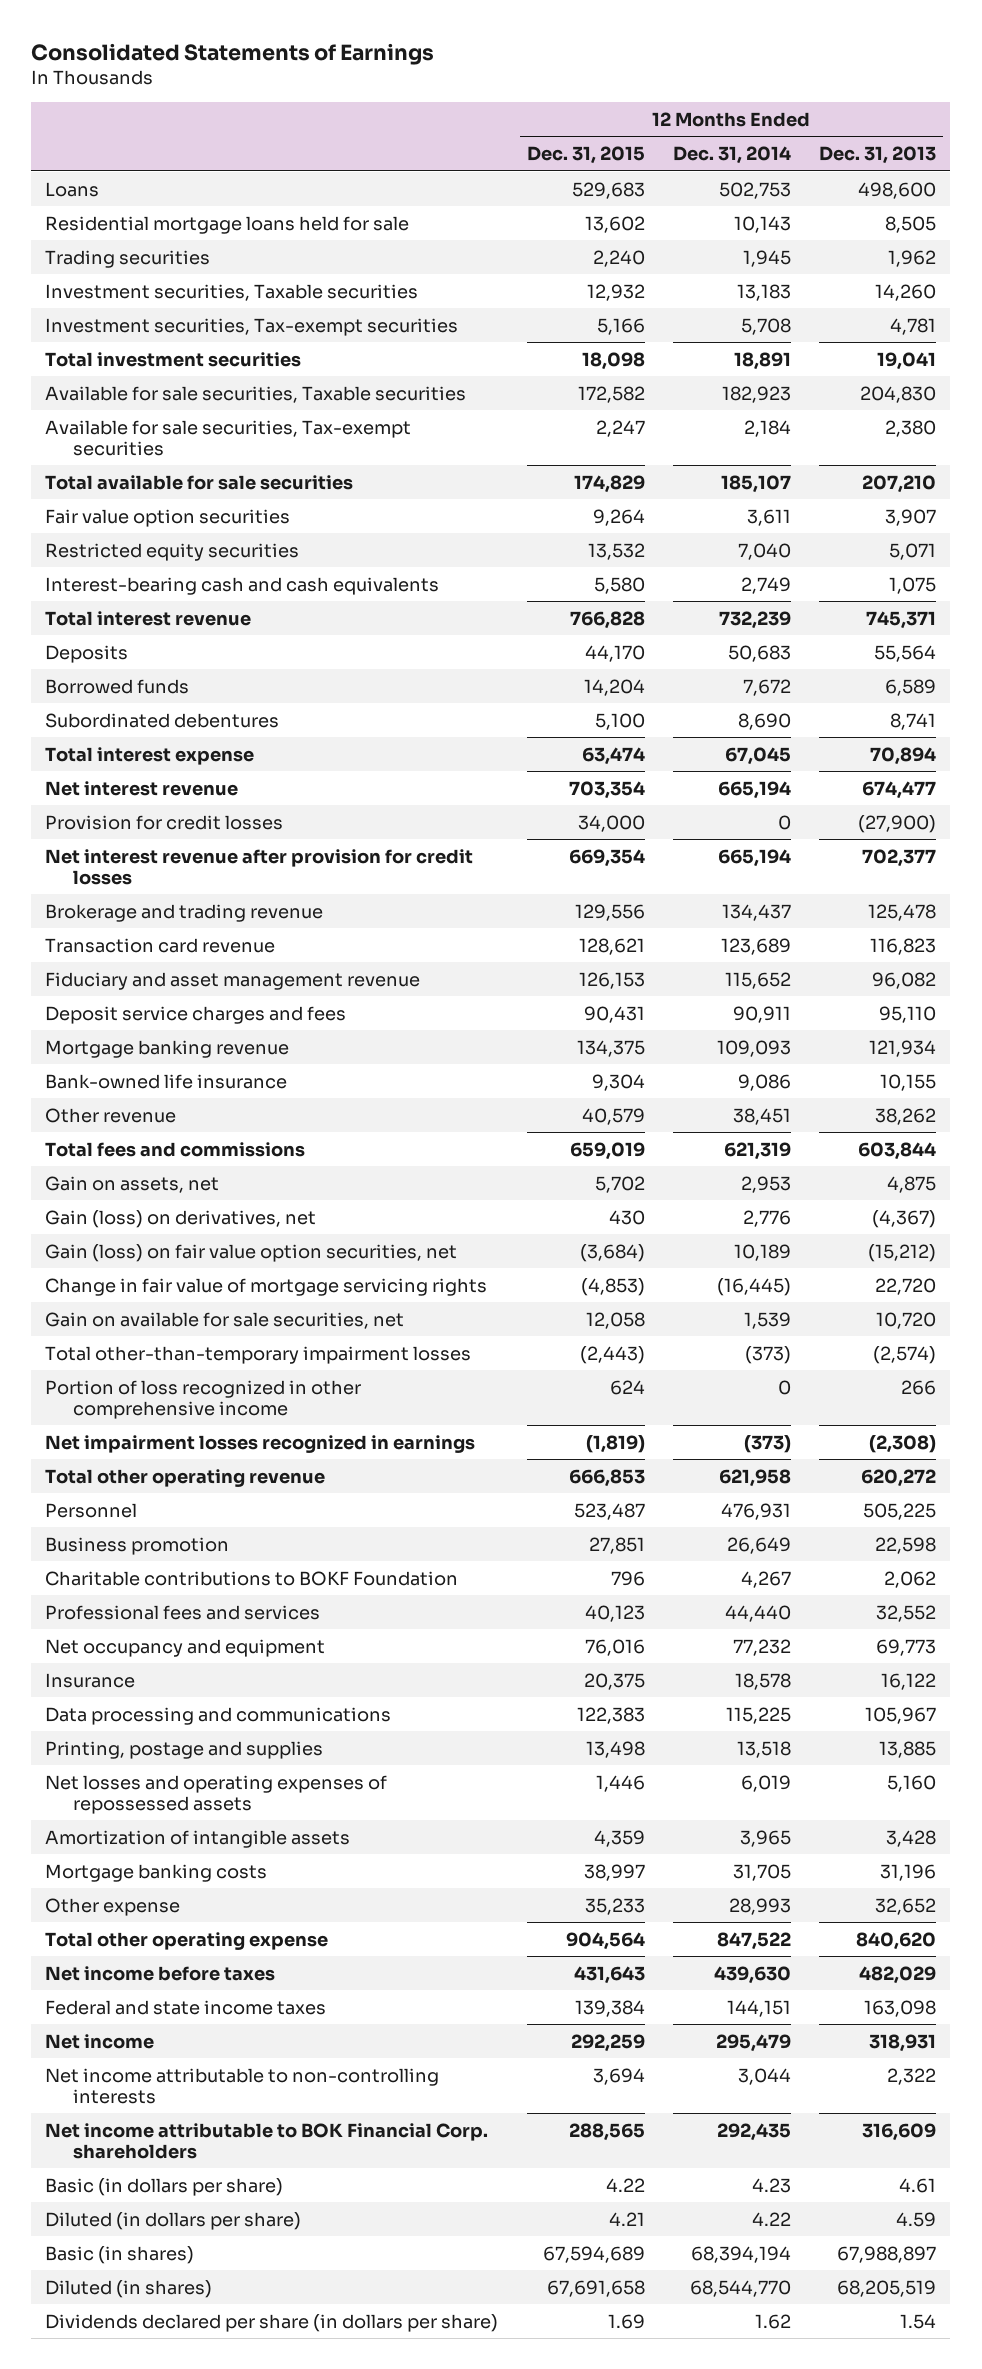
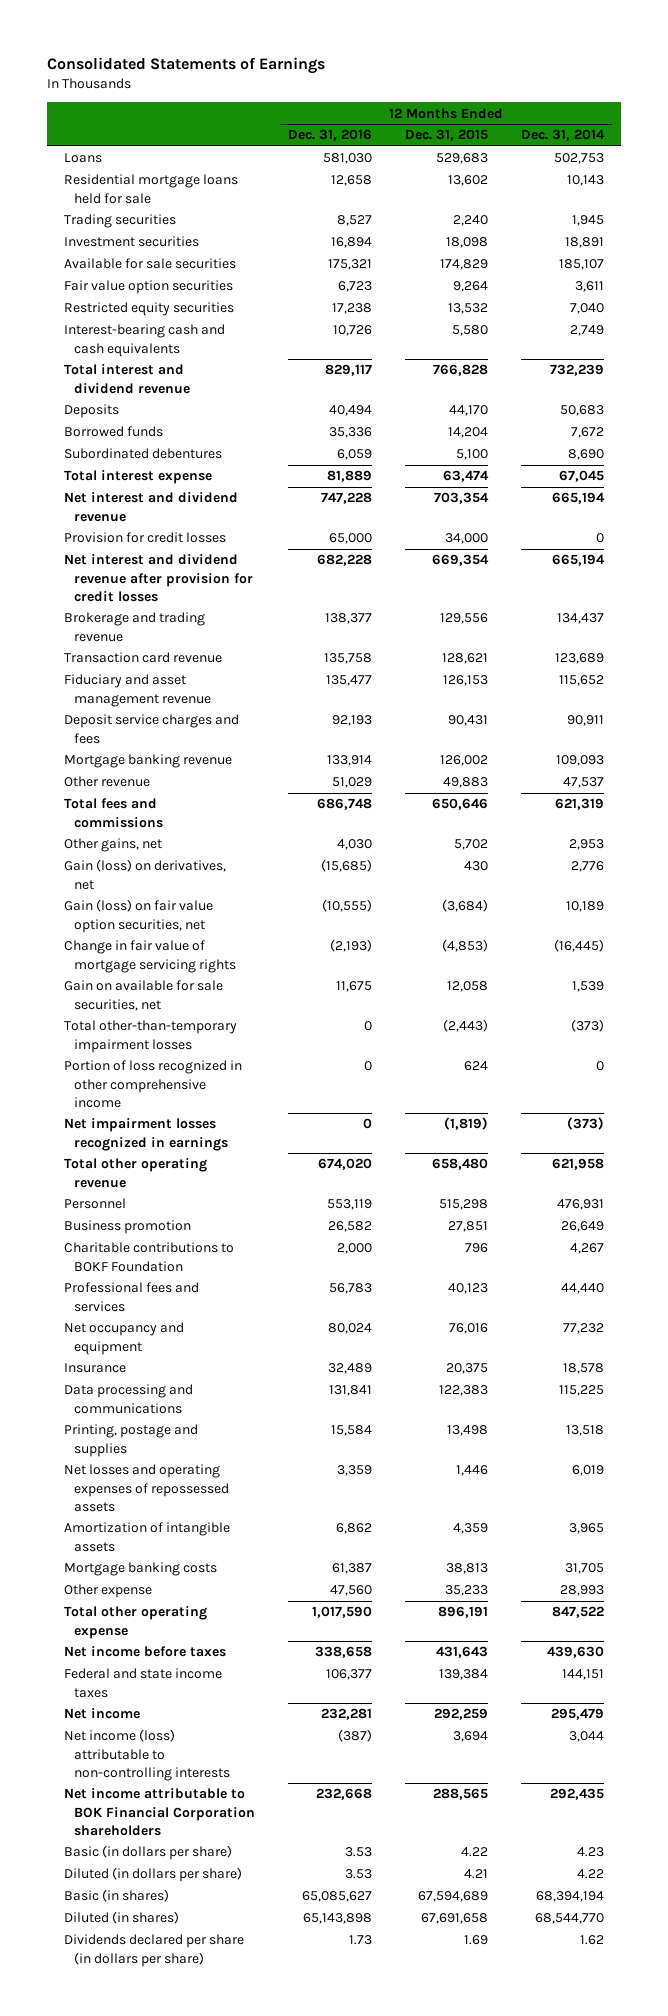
[819,146,937,165] Dec. 31, 2013 -> none
none -> [287,129,372,142] Dec. 31, 2016
[45,283,419,301] Investment securities, Taxable securities -> none
[45,317,459,336] Investment securities, Tax-exempt securities -> none
[45,385,467,403] Available for sale securities, Taxable securities -> none
[45,419,412,456] Available for sale securities, Tax-exempt securities -> none
[45,351,302,367] Total investment securities -> [63,236,199,248] Investment securities
[45,474,354,490] Total available for sale securities -> [63,258,236,270] Available for sale securities
[45,610,252,626] Total interest revenue -> [63,364,190,394] Total interest and dividend revenue
[45,780,239,796] Net interest revenue -> [63,492,238,522] Net interest and dividend revenue
[45,848,474,885] Net interest revenue after provision for credit losses -> [63,554,253,602] Net interest and dividend revenue after provision for credit losses
[45,1073,288,1089] Bank-owned life insurance -> none
[576,1039,645,1057] 134,375 -> [440,755,489,767] 126,002
[581,1107,645,1125] 40,579 -> [443,777,489,789] 49,883
[732,1107,791,1125] 38,451 -> [563,777,605,789] 47,537
[569,1141,645,1160] 659,019 -> [432,798,489,811] 650,646
[45,1175,220,1193] Gain on assets, net -> [63,838,162,853] Other gains, net
[568,1468,645,1487] 666,853 -> [432,1158,489,1171] 658,480
[573,1502,645,1520] 523,487 -> [439,1199,489,1211] 515,298
[583,1863,645,1881] 38,997 -> [446,1563,489,1575] 38,813
[565,1931,645,1950] 904,564 -> [438,1606,489,1619] 896,191
[45,2067,440,2104] Net income attributable to non-controlling interests -> [63,1729,230,1781] Net income (loss) attributable to non-controlling interests
[45,2122,489,2159] Net income attributable to BOK Financial Corp. shareholders -> [63,1788,255,1836] Net income attributable to BOK Financial Corporation shareholders

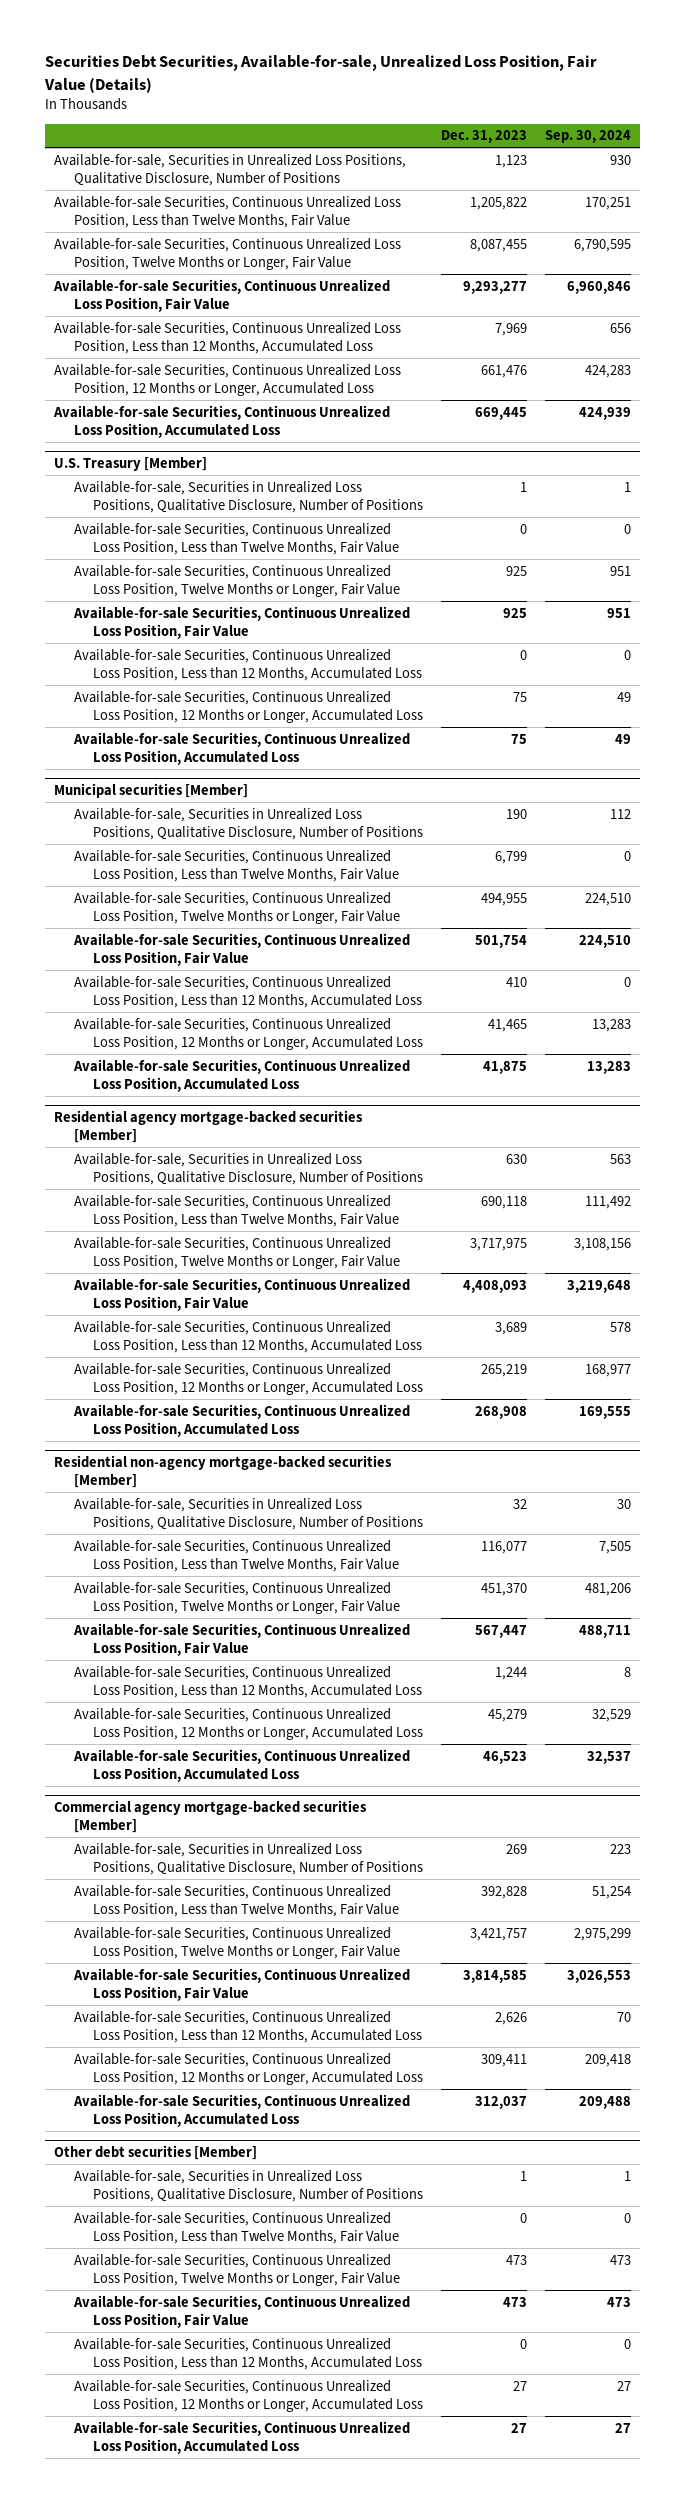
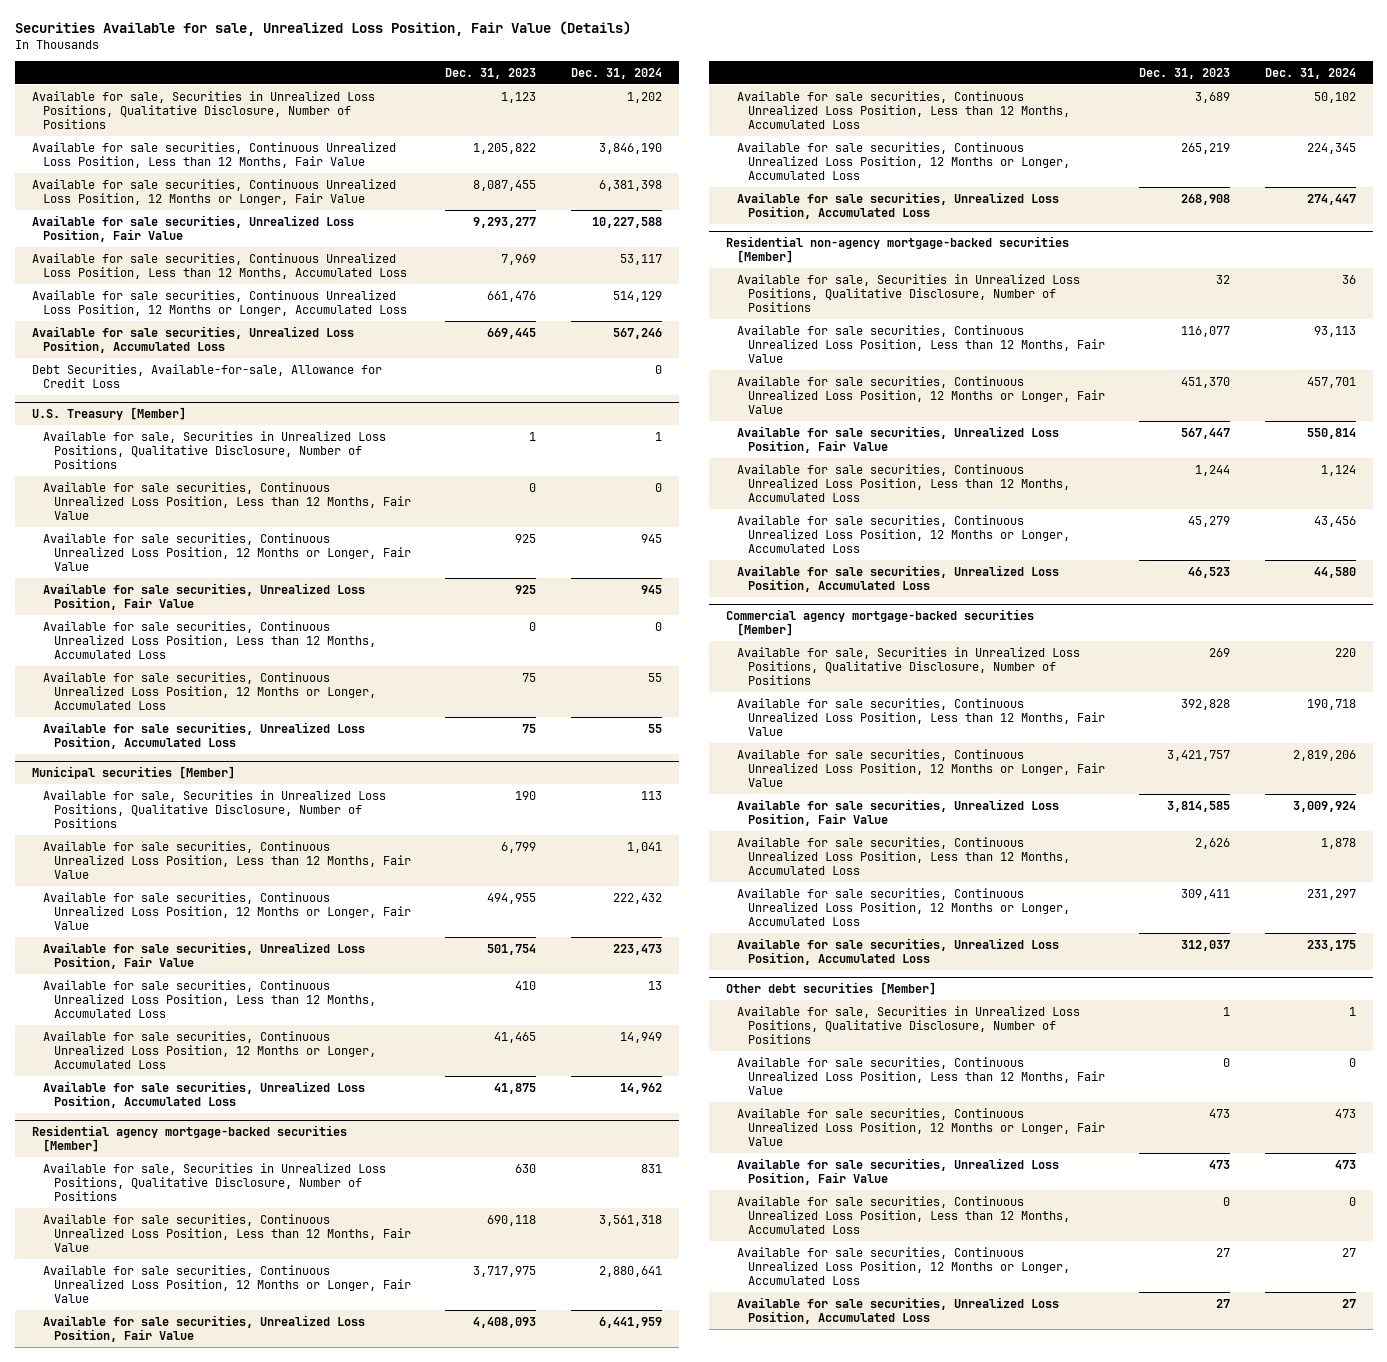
[43,55,597,93] Securities Debt Securities, Available-for-sale, Unrealized Loss Position, Fair Value (Details) -> [14,21,631,37] Securities Available for sale, Unrealized Loss Position, Fair Value (Details)
[544,130,631,144] Sep. 30, 2024 -> none
none -> [570,67,662,79] Dec. 31, 2024
[53,153,406,186] Available-for-sale, Securities in Unrealized Loss Positions, Qualitative Disclosure, Number of Positions -> [31,90,375,129] Available for sale, Securities in Unrealized Loss Positions, Qualitative Disclosure, Number of Positions
[53,195,401,228] Available-for-sale Securities, Continuous Unrealized Loss Position, Less than Twelve Months, Fair Value -> [31,141,396,168] Available for sale securities, Continuous Unrealized Loss Position, Less than 12 Months, Fair Value
[53,237,401,270] Available-for-sale Securities, Continuous Unrealized Loss Position, Twelve Months or Longer, Fair Value -> [31,178,396,205] Available for sale securities, Continuous Unrealized Loss Position, 12 Months or Longer, Fair Value
[52,278,390,312] Available-for-sale Securities, Continuous Unrealized Loss Position, Fair Value -> [31,214,354,242] Available for sale securities, Unrealized Loss Position, Fair Value
[53,321,401,354] Available-for-sale Securities, Continuous Unrealized Loss Position, Less than 12 Months, Accumulated Loss -> [31,252,407,279] Available for sale securities, Continuous Unrealized Loss Position, Less than 12 Months, Accumulated Loss
[53,363,401,396] Available-for-sale Securities, Continuous Unrealized Loss Position, 12 Months or Longer, Accumulated Loss -> [31,289,407,316] Available for sale securities, Continuous Unrealized Loss Position, 12 Months or Longer, Accumulated Loss
[52,404,390,438] Available-for-sale Securities, Continuous Unrealized Loss Position, Accumulated Loss -> [31,325,354,353] Available for sale securities, Unrealized Loss Position, Accumulated Loss
none -> [31,363,382,388] Debt Securities, Available-for-sale, Allowance for Credit Loss
[73,480,424,513] Available-for-sale, Securities in Unrealized Loss Positions, Qualitative Disclosure, Number of Positions -> [42,430,386,469] Available for sale, Securities in Unrealized Loss Positions, Qualitative Disclosure, Number of Positions
[73,522,400,555] Available-for-sale Securities, Continuous Unrealized Loss Position, Less than Twelve Months, Fair Value -> [42,481,411,520] Available for sale securities, Continuous Unrealized Loss Position, Less than 12 Months, Fair Value
[73,564,401,597] Available-for-sale Securities, Continuous Unrealized Loss Position, Twelve Months or Longer, Fair Value -> [42,532,411,571] Available for sale securities, Continuous Unrealized Loss Position, 12 Months or Longer, Fair Value
[72,605,410,639] Available-for-sale Securities, Continuous Unrealized Loss Position, Fair Value -> [42,582,365,610] Available for sale securities, Unrealized Loss Position, Fair Value
[73,648,423,681] Available-for-sale Securities, Continuous Unrealized Loss Position, Less than 12 Months, Accumulated Loss -> [42,620,376,659] Available for sale securities, Continuous Unrealized Loss Position, Less than 12 Months, Accumulated Loss
[73,690,424,723] Available-for-sale Securities, Continuous Unrealized Loss Position, 12 Months or Longer, Accumulated Loss -> [42,671,376,710] Available for sale securities, Continuous Unrealized Loss Position, 12 Months or Longer, Accumulated Loss
[72,731,410,765] Available-for-sale Securities, Continuous Unrealized Loss Position, Accumulated Loss -> [42,721,365,749] Available for sale securities, Unrealized Loss Position, Accumulated Loss
[73,807,424,840] Available-for-sale, Securities in Unrealized Loss Positions, Qualitative Disclosure, Number of Positions -> [42,789,386,828] Available for sale, Securities in Unrealized Loss Positions, Qualitative Disclosure, Number of Positions
[73,849,400,882] Available-for-sale Securities, Continuous Unrealized Loss Position, Less than Twelve Months, Fair Value -> [42,840,411,879] Available for sale securities, Continuous Unrealized Loss Position, Less than 12 Months, Fair Value
[73,891,401,924] Available-for-sale Securities, Continuous Unrealized Loss Position, Twelve Months or Longer, Fair Value -> [42,891,411,930] Available for sale securities, Continuous Unrealized Loss Position, 12 Months or Longer, Fair Value
[72,932,410,966] Available-for-sale Securities, Continuous Unrealized Loss Position, Fair Value -> [42,941,365,969] Available for sale securities, Unrealized Loss Position, Fair Value
[73,975,423,1008] Available-for-sale Securities, Continuous Unrealized Loss Position, Less than 12 Months, Accumulated Loss -> [42,979,376,1018] Available for sale securities, Continuous Unrealized Loss Position, Less than 12 Months, Accumulated Loss
[73,1017,424,1050] Available-for-sale Securities, Continuous Unrealized Loss Position, 12 Months or Longer, Accumulated Loss -> [42,1030,376,1069] Available for sale securities, Continuous Unrealized Loss Position, 12 Months or Longer, Accumulated Loss
[72,1058,410,1092] Available-for-sale Securities, Continuous Unrealized Loss Position, Accumulated Loss -> [42,1080,365,1108] Available for sale securities, Unrealized Loss Position, Accumulated Loss
[73,1152,424,1185] Available-for-sale, Securities in Unrealized Loss Positions, Qualitative Disclosure, Number of Positions -> [42,1162,386,1201] Available for sale, Securities in Unrealized Loss Positions, Qualitative Disclosure, Number of Positions
[73,1194,400,1227] Available-for-sale Securities, Continuous Unrealized Loss Position, Less than Twelve Months, Fair Value -> [42,1213,411,1252] Available for sale securities, Continuous Unrealized Loss Position, Less than 12 Months, Fair Value
[73,1236,401,1269] Available-for-sale Securities, Continuous Unrealized Loss Position, Twelve Months or Longer, Fair Value -> [42,1264,411,1303] Available for sale securities, Continuous Unrealized Loss Position, 12 Months or Longer, Fair Value
[72,1277,410,1311] Available-for-sale Securities, Continuous Unrealized Loss Position, Fair Value -> [42,1314,365,1342] Available for sale securities, Unrealized Loss Position, Fair Value
[73,1320,423,1353] Available-for-sale Securities, Continuous Unrealized Loss Position, Less than 12 Months, Accumulated Loss -> [736,90,1070,129] Available for sale securities, Continuous Unrealized Loss Position, Less than 12 Months, Accumulated Loss
[73,1362,424,1395] Available-for-sale Securities, Continuous Unrealized Loss Position, 12 Months or Longer, Accumulated Loss -> [736,141,1070,180] Available for sale securities, Continuous Unrealized Loss Position, 12 Months or Longer, Accumulated Loss
[72,1403,410,1437] Available-for-sale Securities, Continuous Unrealized Loss Position, Accumulated Loss -> [736,191,1059,219] Available for sale securities, Unrealized Loss Position, Accumulated Loss
[73,1497,424,1530] Available-for-sale, Securities in Unrealized Loss Positions, Qualitative Disclosure, Number of Positions -> [736,273,1080,312] Available for sale, Securities in Unrealized Loss Positions, Qualitative Disclosure, Number of Positions
[73,1539,400,1572] Available-for-sale Securities, Continuous Unrealized Loss Position, Less than Twelve Months, Fair Value -> [736,324,1105,363] Available for sale securities, Continuous Unrealized Loss Position, Less than 12 Months, Fair Value
[73,1581,401,1614] Available-for-sale Securities, Continuous Unrealized Loss Position, Twelve Months or Longer, Fair Value -> [736,375,1105,414] Available for sale securities, Continuous Unrealized Loss Position, 12 Months or Longer, Fair Value
[72,1622,410,1656] Available-for-sale Securities, Continuous Unrealized Loss Position, Fair Value -> [736,425,1059,453] Available for sale securities, Unrealized Loss Position, Fair Value
[73,1665,423,1698] Available-for-sale Securities, Continuous Unrealized Loss Position, Less than 12 Months, Accumulated Loss -> [736,463,1070,502] Available for sale securities, Continuous Unrealized Loss Position, Less than 12 Months, Accumulated Loss
[73,1707,424,1740] Available-for-sale Securities, Continuous Unrealized Loss Position, 12 Months or Longer, Accumulated Loss -> [736,514,1070,553] Available for sale securities, Continuous Unrealized Loss Position, 12 Months or Longer, Accumulated Loss
[72,1748,410,1782] Available-for-sale Securities, Continuous Unrealized Loss Position, Accumulated Loss -> [736,564,1059,592] Available for sale securities, Unrealized Loss Position, Accumulated Loss
[73,1842,424,1875] Available-for-sale, Securities in Unrealized Loss Positions, Qualitative Disclosure, Number of Positions -> [736,646,1080,685] Available for sale, Securities in Unrealized Loss Positions, Qualitative Disclosure, Number of Positions
[73,1884,400,1917] Available-for-sale Securities, Continuous Unrealized Loss Position, Less than Twelve Months, Fair Value -> [736,697,1105,736] Available for sale securities, Continuous Unrealized Loss Position, Less than 12 Months, Fair Value
[73,1926,401,1959] Available-for-sale Securities, Continuous Unrealized Loss Position, Twelve Months or Longer, Fair Value -> [736,748,1105,787] Available for sale securities, Continuous Unrealized Loss Position, 12 Months or Longer, Fair Value
[72,1967,410,2001] Available-for-sale Securities, Continuous Unrealized Loss Position, Fair Value -> [736,798,1059,826] Available for sale securities, Unrealized Loss Position, Fair Value
[73,2010,423,2043] Available-for-sale Securities, Continuous Unrealized Loss Position, Less than 12 Months, Accumulated Loss -> [736,836,1070,875] Available for sale securities, Continuous Unrealized Loss Position, Less than 12 Months, Accumulated Loss
[73,2052,424,2085] Available-for-sale Securities, Continuous Unrealized Loss Position, 12 Months or Longer, Accumulated Loss -> [736,887,1070,926] Available for sale securities, Continuous Unrealized Loss Position, 12 Months or Longer, Accumulated Loss
[72,2093,410,2127] Available-for-sale Securities, Continuous Unrealized Loss Position, Accumulated Loss -> [736,937,1059,965] Available for sale securities, Unrealized Loss Position, Accumulated Loss
[73,2169,424,2202] Available-for-sale, Securities in Unrealized Loss Positions, Qualitative Disclosure, Number of Positions -> [736,1005,1080,1044] Available for sale, Securities in Unrealized Loss Positions, Qualitative Disclosure, Number of Positions
[73,2211,400,2244] Available-for-sale Securities, Continuous Unrealized Loss Position, Less than Twelve Months, Fair Value -> [736,1056,1105,1095] Available for sale securities, Continuous Unrealized Loss Position, Less than 12 Months, Fair Value
[73,2253,401,2286] Available-for-sale Securities, Continuous Unrealized Loss Position, Twelve Months or Longer, Fair Value -> [736,1107,1105,1146] Available for sale securities, Continuous Unrealized Loss Position, 12 Months or Longer, Fair Value
[72,2294,410,2328] Available-for-sale Securities, Continuous Unrealized Loss Position, Fair Value -> [736,1157,1059,1185] Available for sale securities, Unrealized Loss Position, Fair Value
[73,2337,423,2370] Available-for-sale Securities, Continuous Unrealized Loss Position, Less than 12 Months, Accumulated Loss -> [736,1195,1070,1234] Available for sale securities, Continuous Unrealized Loss Position, Less than 12 Months, Accumulated Loss
[73,2379,424,2412] Available-for-sale Securities, Continuous Unrealized Loss Position, 12 Months or Longer, Accumulated Loss -> [736,1246,1070,1285] Available for sale securities, Continuous Unrealized Loss Position, 12 Months or Longer, Accumulated Loss
[72,2420,410,2454] Available-for-sale Securities, Continuous Unrealized Loss Position, Accumulated Loss -> [736,1296,1059,1324] Available for sale securities, Unrealized Loss Position, Accumulated Loss

